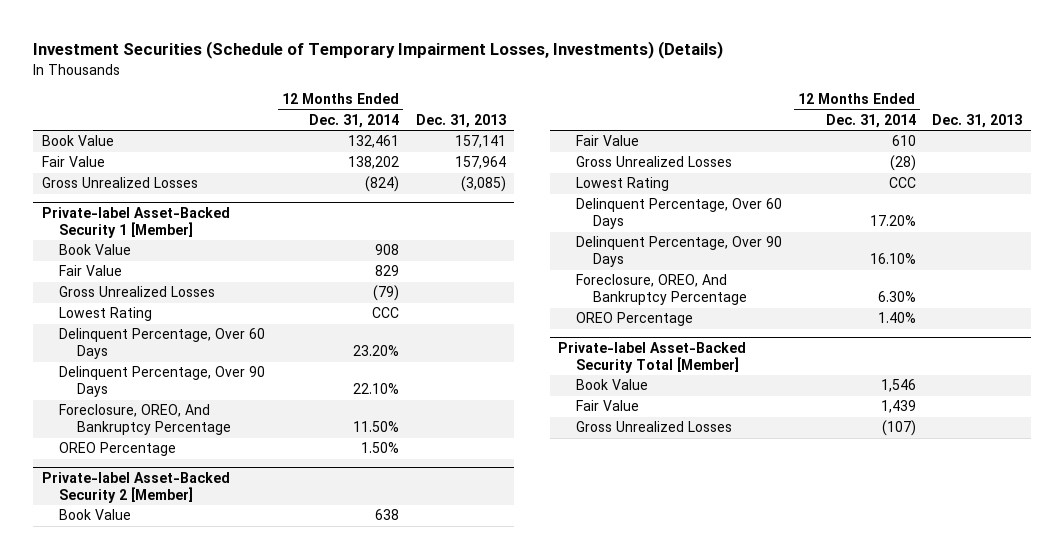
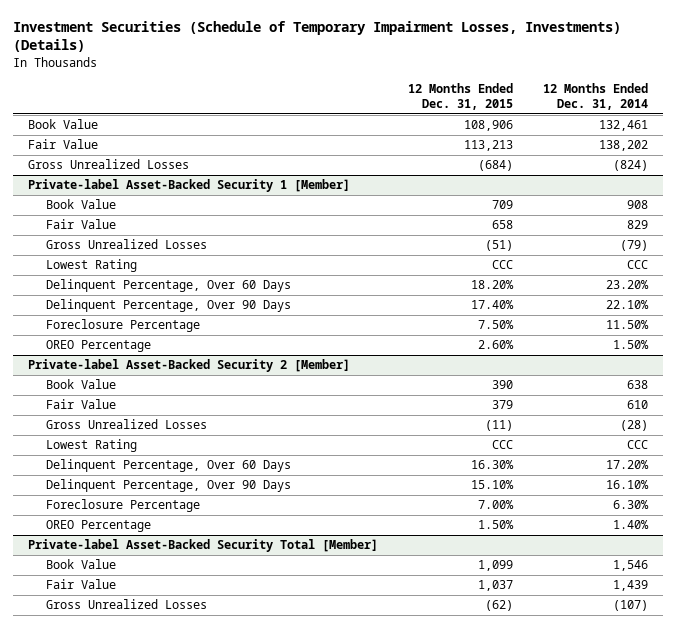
[415,113,506,128] Dec. 31, 2013 -> none
none -> [408,83,514,110] 12 Months Ended Dec. 31, 2015
[59,404,231,436] Foreclosure, OREO, And Bankruptcy Percentage -> [45,319,200,333] Foreclosure Percentage
[575,274,748,306] Foreclosure, OREO, And Bankruptcy Percentage -> [45,499,200,513] Foreclosure Percentage

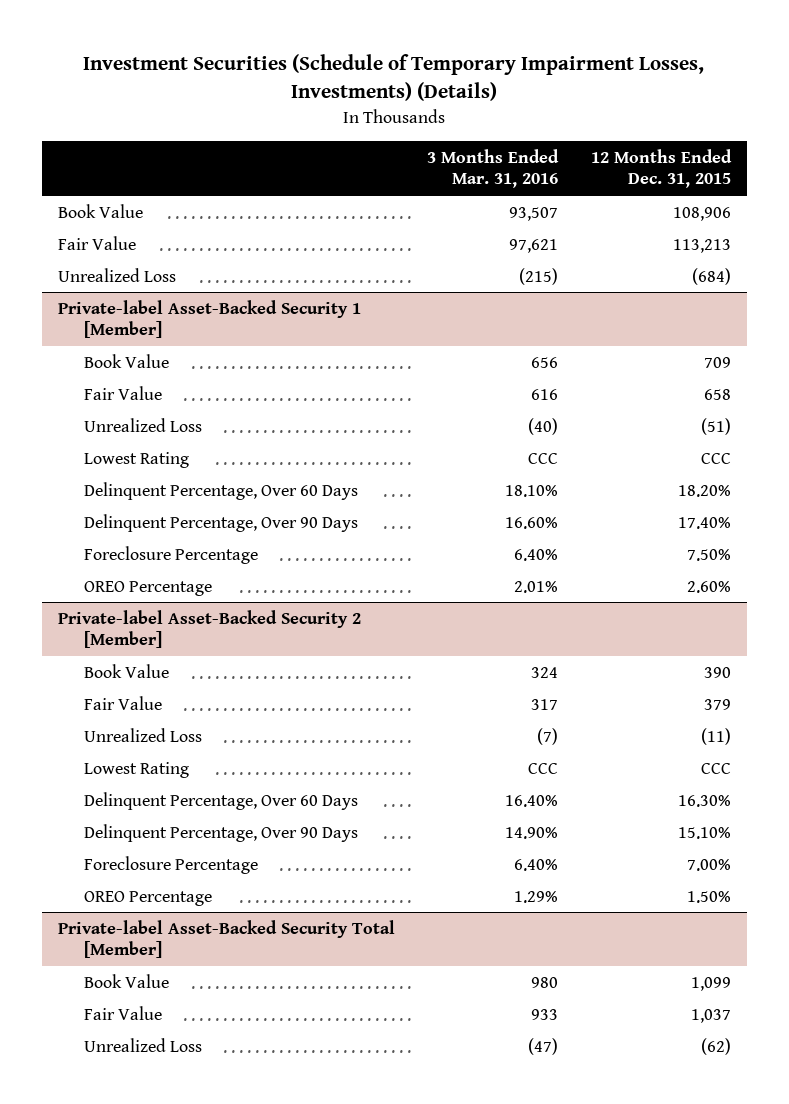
[543,83,649,110] 12 Months Ended Dec. 31, 2014 -> none
none -> [427,148,560,189] 3 Months Ended Mar. 31, 2016
[28,159,190,170] Gross Unrealized Losses -> [58,267,177,282] Unrealized Loss
[45,239,207,250] Gross Unrealized Losses -> [84,417,203,432] Unrealized Loss
[45,419,207,430] Gross Unrealized Losses -> [84,727,203,742] Unrealized Loss
[45,599,207,610] Gross Unrealized Losses -> [84,1037,203,1052] Unrealized Loss

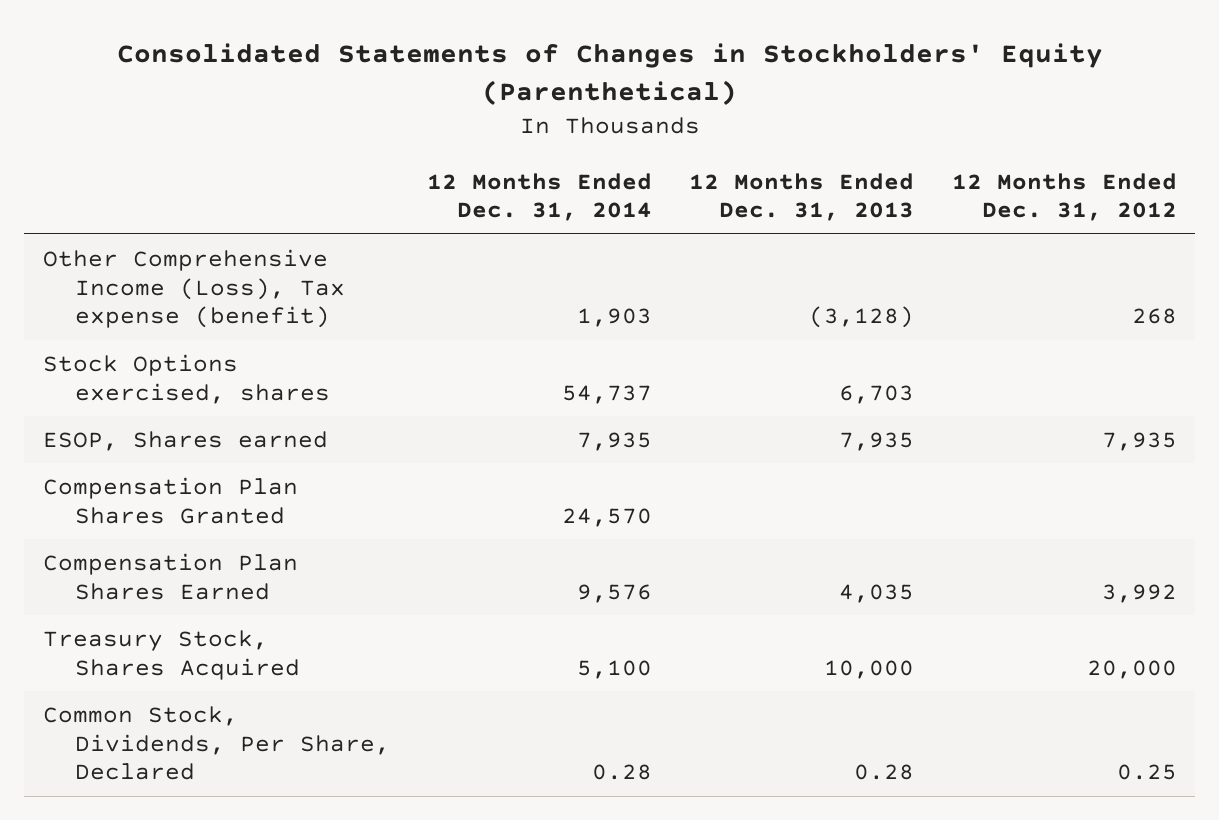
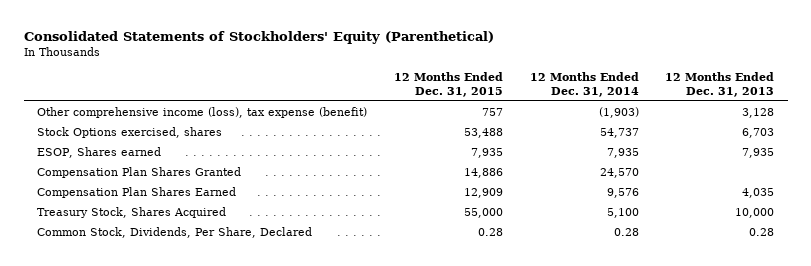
[116,43,1103,106] Consolidated Statements of Changes in Stockholders' Equity (Parenthetical) -> [23,30,494,44] Consolidated Statements of Stockholders' Equity (Parenthetical)
[951,172,1177,222] 12 Months Ended Dec. 31, 2012 -> none
none -> [393,72,503,97] 12 Months Ended Dec. 31, 2015
[42,248,346,329] Other Comprehensive Income (Loss), Tax expense (benefit) -> [37,107,368,119] Other comprehensive income (loss), tax expense (benefit)
[577,308,653,328] 1,903 -> [598,107,639,119] (1,903)
[809,306,915,329] (3,128) -> [742,108,775,119] 3,128

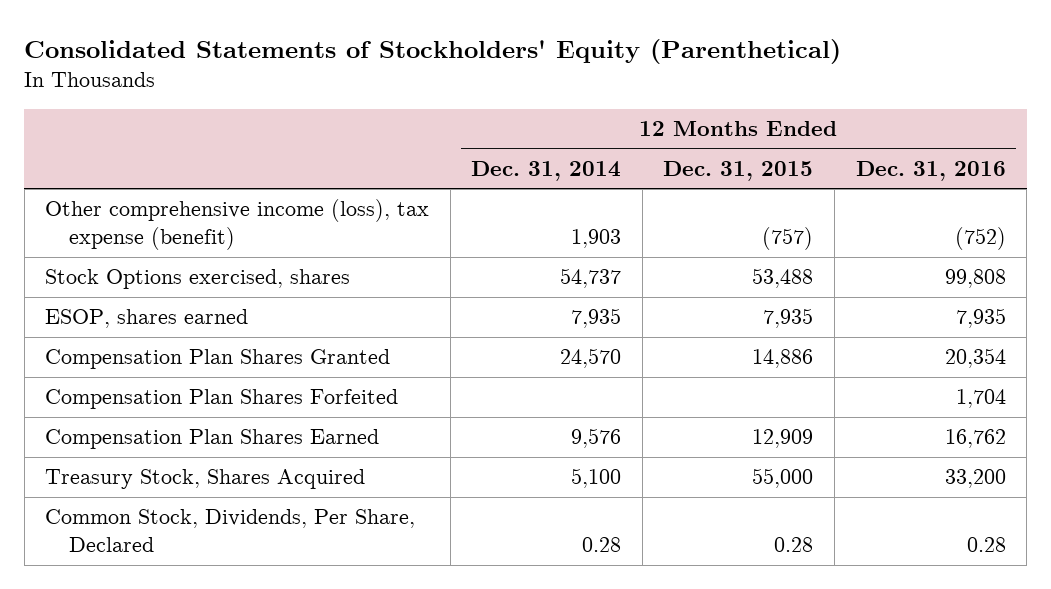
[665,72,775,97] 12 Months Ended Dec. 31, 2013 -> none
none -> [855,160,1006,181] Dec. 31, 2016
[481,108,503,117] 757 -> [762,227,814,251] (757)
[598,107,639,119] (1,903) -> [571,229,622,249] 1,903
[37,147,162,159] ESOP, Shares earned -> [45,309,249,329] ESOP, shares earned
none -> [45,389,399,410] Compensation Plan Shares Forfeited

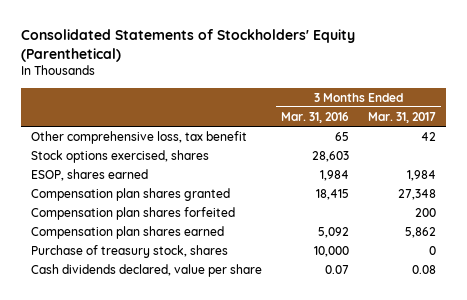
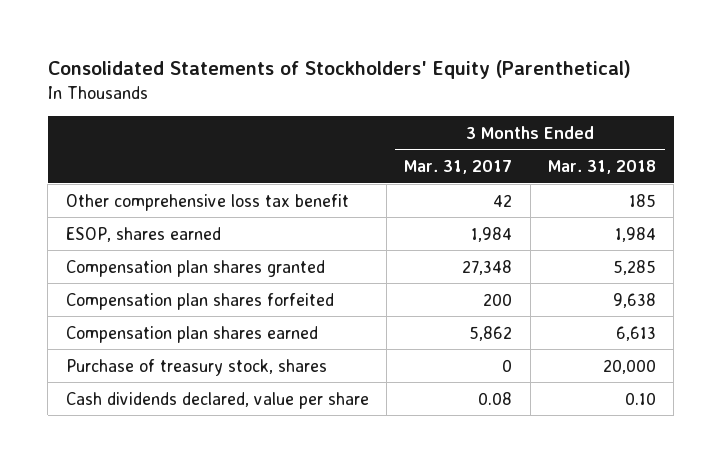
[281,111,350,123] Mar. 31, 2016 -> none
none -> [548,160,657,175] Mar. 31, 2018
[30,149,209,163] Stock options exercised, shares -> none
[30,130,247,144] Other comprehensive loss, tax benefit -> [65,193,349,211] Other comprehensive loss tax benefit

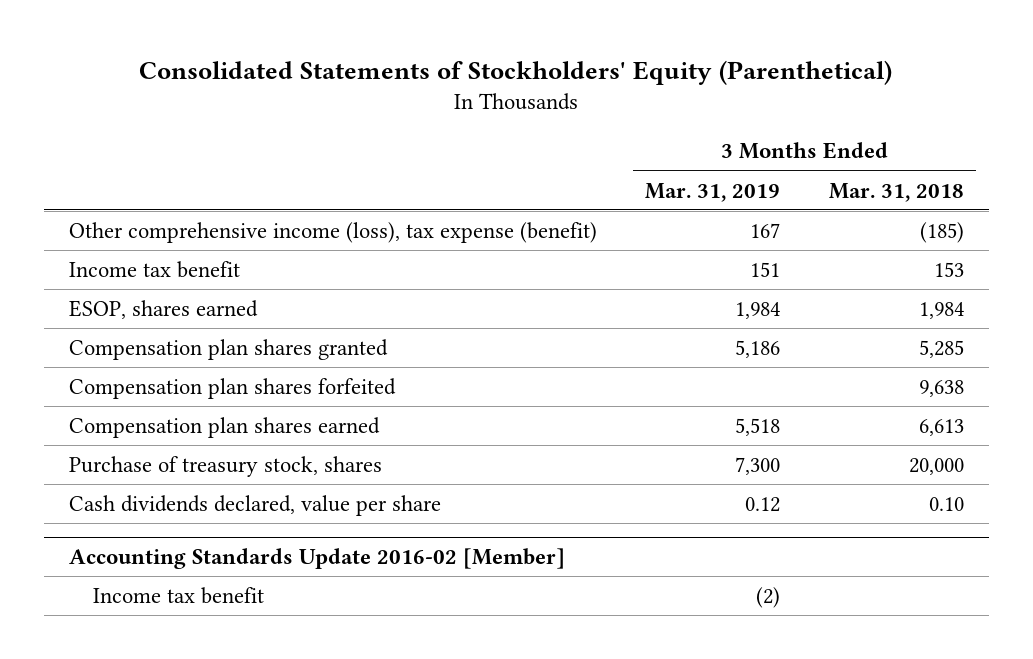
[404,160,513,175] Mar. 31, 2017 -> none
none -> [645,182,781,202] Mar. 31, 2019
[65,193,349,211] Other comprehensive loss tax benefit -> [68,221,597,243] Other comprehensive income (loss), tax expense (benefit)
[629,193,657,207] 185 -> [920,221,965,243] (185)
none -> [68,260,240,278] Income tax benefit
none -> [68,547,565,569] Accounting Standards Update 2016-02 [Member]
none -> [93,586,265,604] Income tax benefit

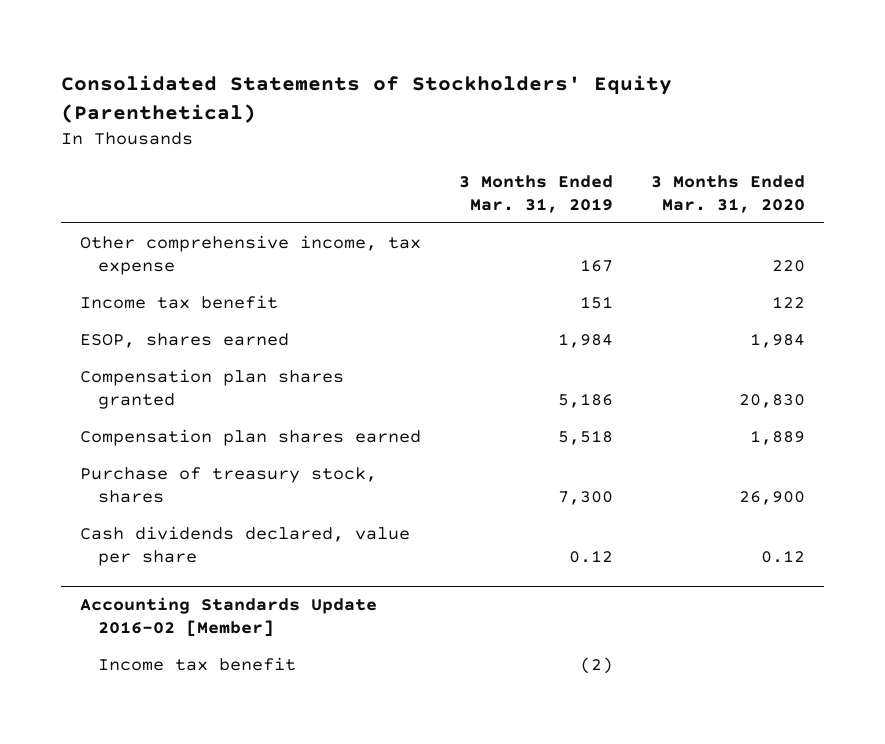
[829,182,965,202] Mar. 31, 2018 -> none
none -> [651,174,806,213] 3 Months Ended Mar. 31, 2020
[68,221,597,243] Other comprehensive income (loss), tax expense (benefit) -> [80,235,422,275] Other comprehensive income, tax expense
[68,377,396,399] Compensation plan shares forfeited -> none

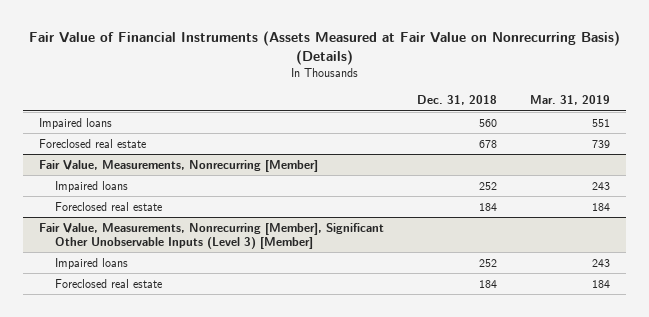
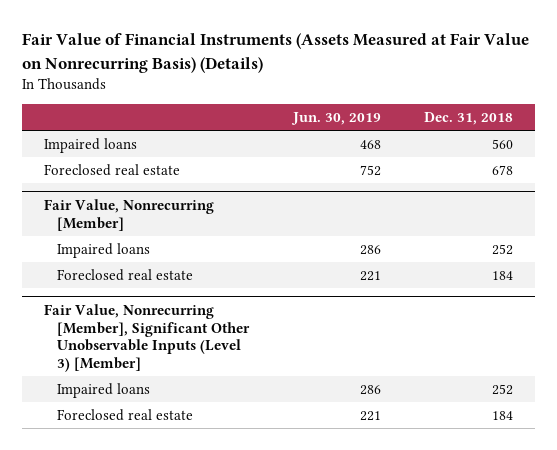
[529,95,610,106] Mar. 31, 2019 -> none
none -> [290,111,381,125] Jun. 30, 2019
[39,159,319,172] Fair Value, Measurements, Nonrecurring [Member] -> [43,198,214,231] Fair Value, Nonrecurring [Member]
[39,222,385,249] Fair Value, Measurements, Nonrecurring [Member], Significant Other Unobservable Inputs (Level 3) [Member] -> [43,303,251,372] Fair Value, Nonrecurring [Member], Significant Other Unobservable Inputs (Level 3) [Member]

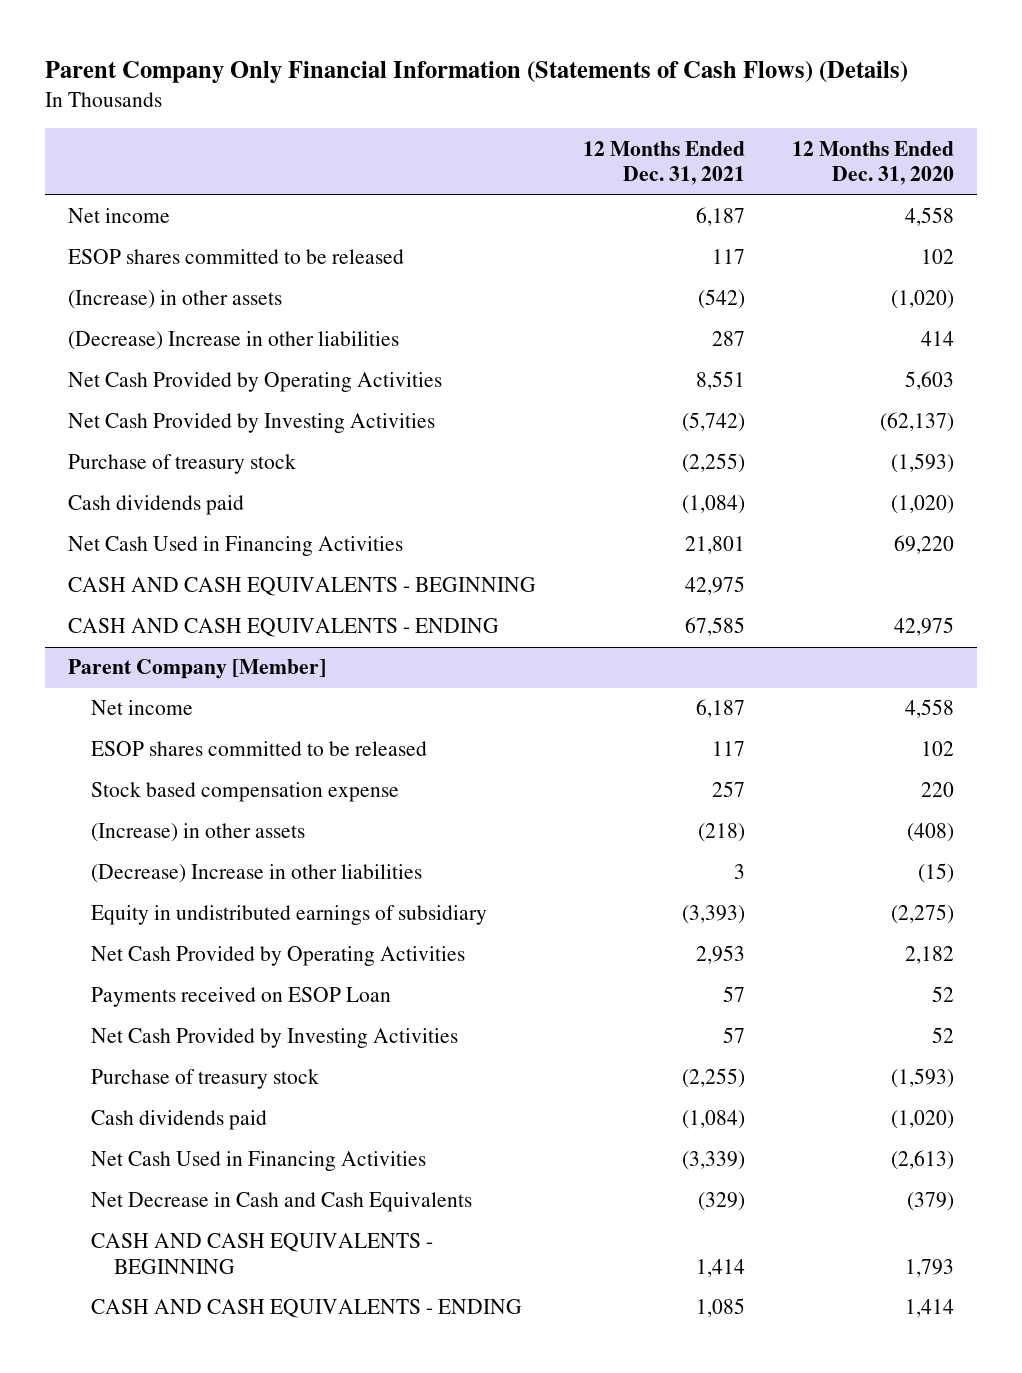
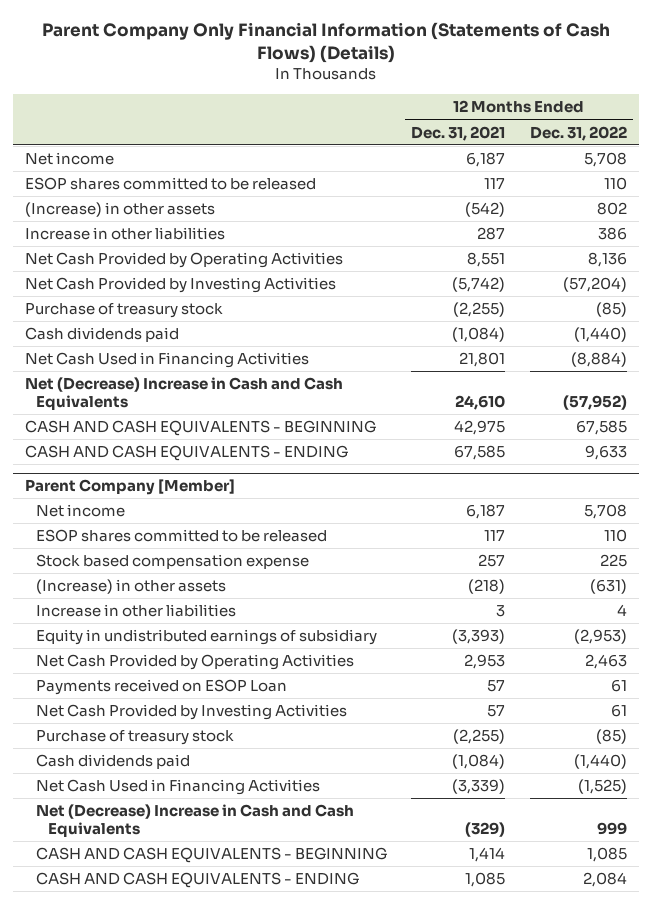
[791,140,954,186] 12 Months Ended Dec. 31, 2020 -> none
none -> [529,125,627,141] Dec. 31, 2022
[68,331,400,351] (Decrease) Increase in other liabilities -> [24,227,225,241] Increase in other liabilities
none -> [24,377,343,411] Net (Decrease) Increase in Cash and Cash Equivalents
[91,864,423,884] (Decrease) Increase in other liabilities -> [36,604,237,618] Increase in other liabilities
[91,1192,473,1213] Net Decrease in Cash and Cash Equivalents -> [36,804,355,838] Net (Decrease) Increase in Cash and Cash Equivalents

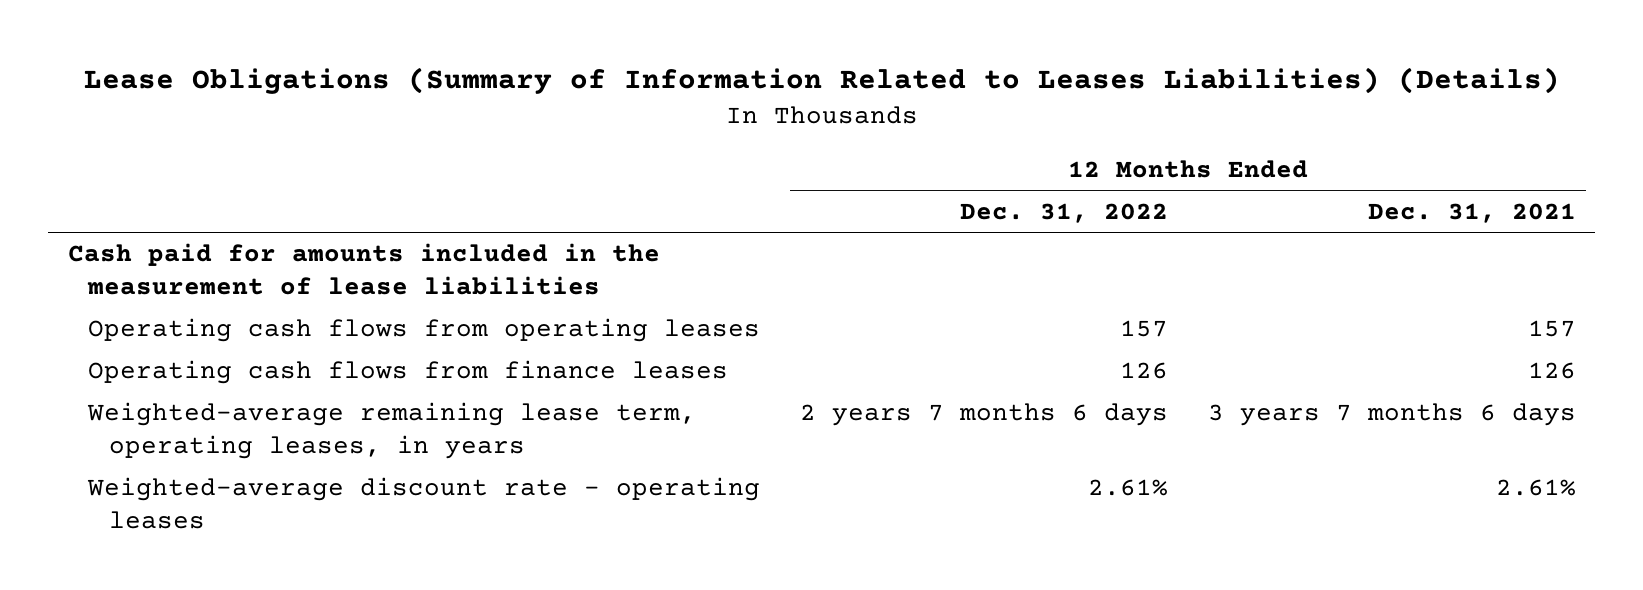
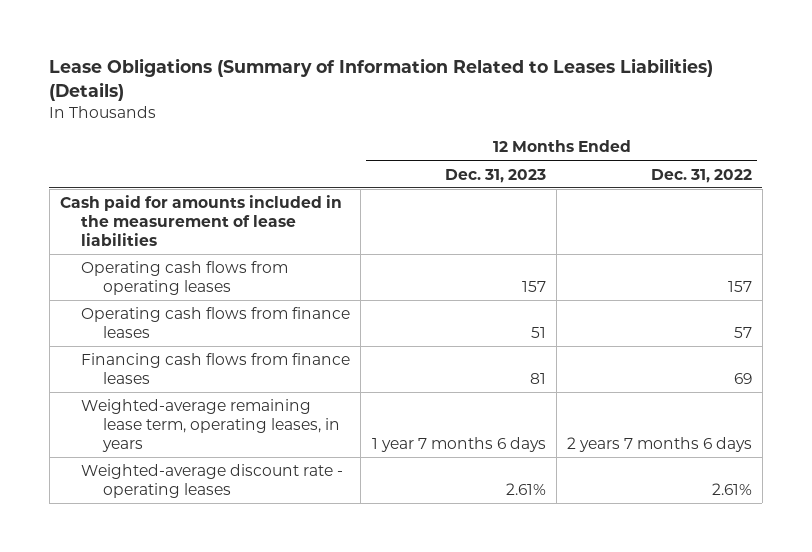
[1367,202,1576,223] Dec. 31, 2021 -> none
none -> [444,168,546,183] Dec. 31, 2023
[1119,362,1168,380] 126 -> [733,326,752,338] 57
none -> [81,353,351,384] Financing cash flows from finance leases

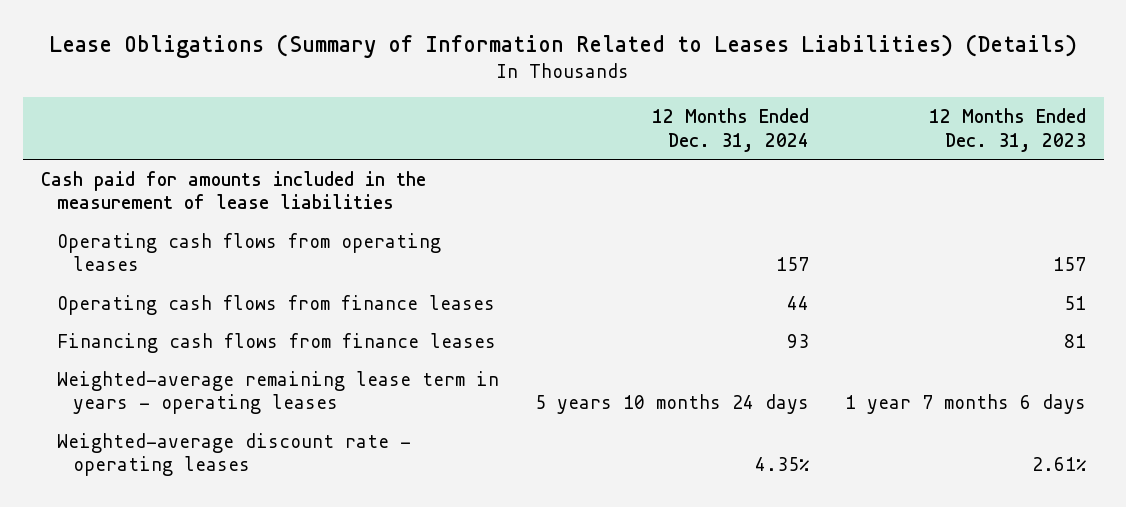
[650,168,752,183] Dec. 31, 2022 -> none
none -> [651,108,809,152] 12 Months Ended Dec. 31, 2024
[81,399,340,452] Weighted-average remaining lease term, operating leases, in years -> [56,370,499,415] Weighted-average remaining lease term in years - operating leases

